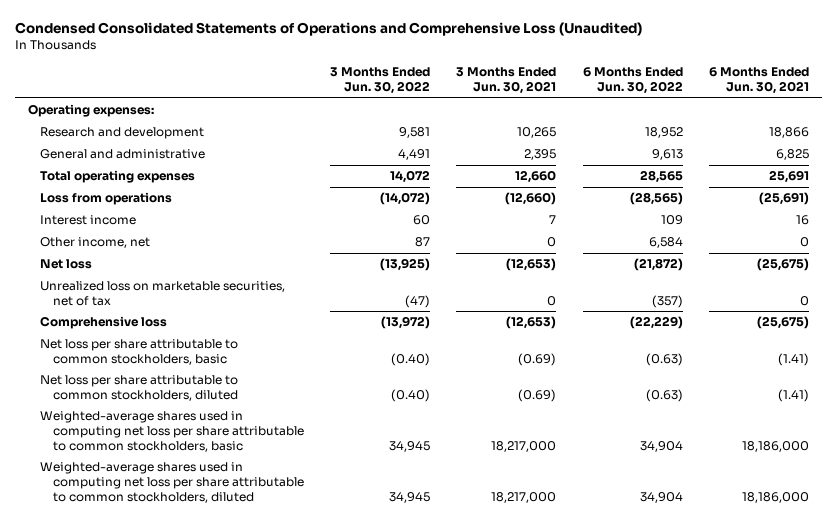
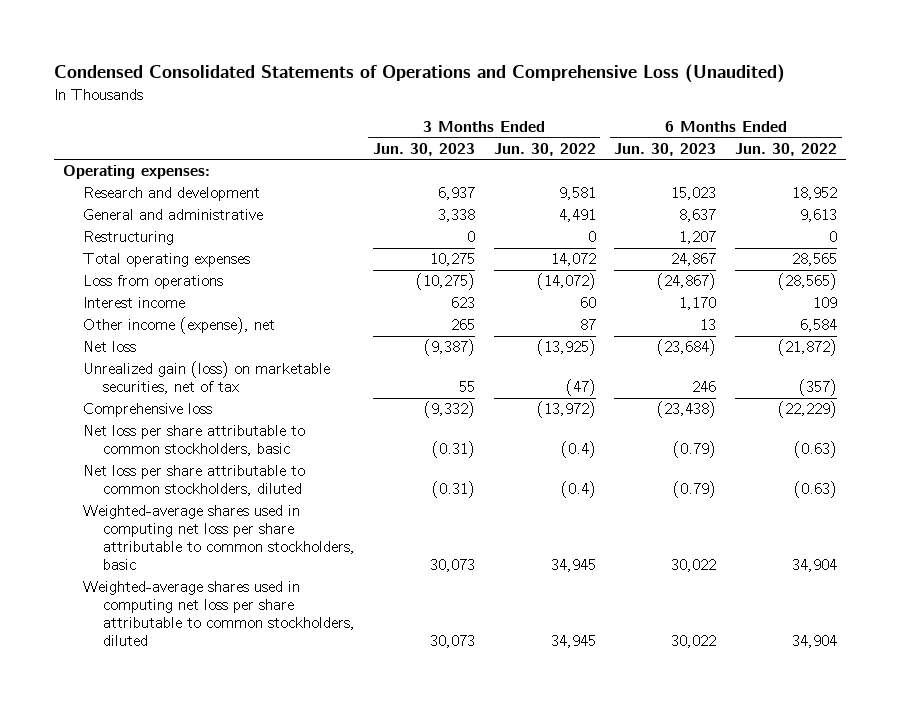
[456,67,557,95] 3 Months Ended Jun. 30, 2021 -> none
[709,67,810,95] 6 Months Ended Jun. 30, 2021 -> none
none -> [373,142,476,156] Jun. 30, 2023
none -> [614,142,717,156] Jun. 30, 2023
none -> [83,231,175,246] Restructuring
[40,237,151,249] Other income, net -> [83,317,276,335] Other income (expense), net
[40,281,286,306] Unrealized loss on marketable securities, net of tax -> [83,361,331,395] Unrealized gain (loss) on marketable securities, net of tax
[391,352,431,366] (0.40) -> [560,441,596,459] (0.4)
[391,388,431,402] (0.40) -> [560,481,596,499] (0.4)

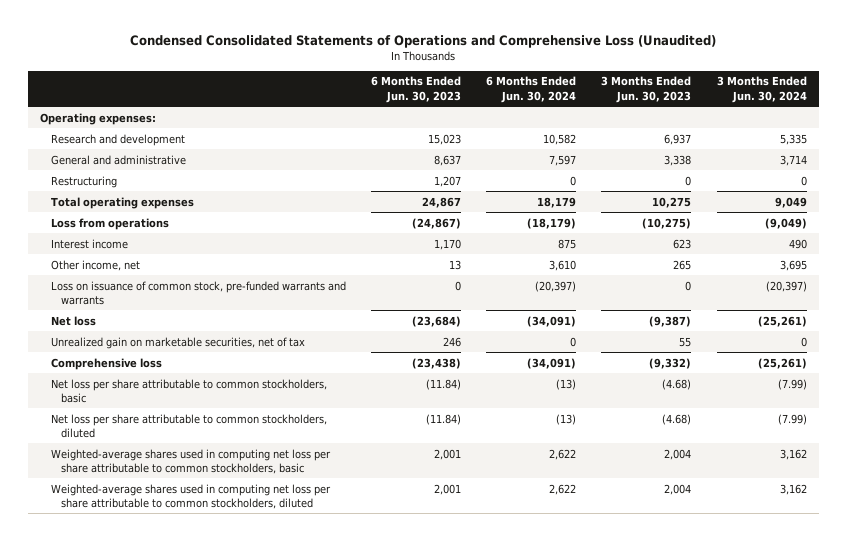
[493,142,596,156] Jun. 30, 2022 -> none
[734,142,837,156] Jun. 30, 2022 -> none
none -> [486,76,577,103] 6 Months Ended Jun. 30, 2024
none -> [716,76,807,103] 3 Months Ended Jun. 30, 2024
[83,317,276,335] Other income (expense), net -> [50,259,140,271] Other income, net
none -> [50,280,346,305] Loss on issuance of common stock, pre-funded warrants and warrants
[83,361,331,395] Unrealized gain (loss) on marketable securities, net of tax -> [50,336,305,349] Unrealized gain on marketable securities, net of tax
[432,441,476,459] (0.31) -> [662,378,692,390] (4.68)
[673,441,717,459] (0.79) -> [426,378,462,390] (11.84)
[432,481,476,499] (0.31) -> [662,413,692,425] (4.68)
[673,481,717,499] (0.79) -> [426,413,462,425] (11.84)
[430,559,476,573] 30,073 -> [664,448,692,460] 2,004
[671,559,717,573] 30,022 -> [434,448,462,460] 2,001
[430,635,476,649] 30,073 -> [664,483,692,495] 2,004
[671,635,717,649] 30,022 -> [434,483,462,495] 2,001

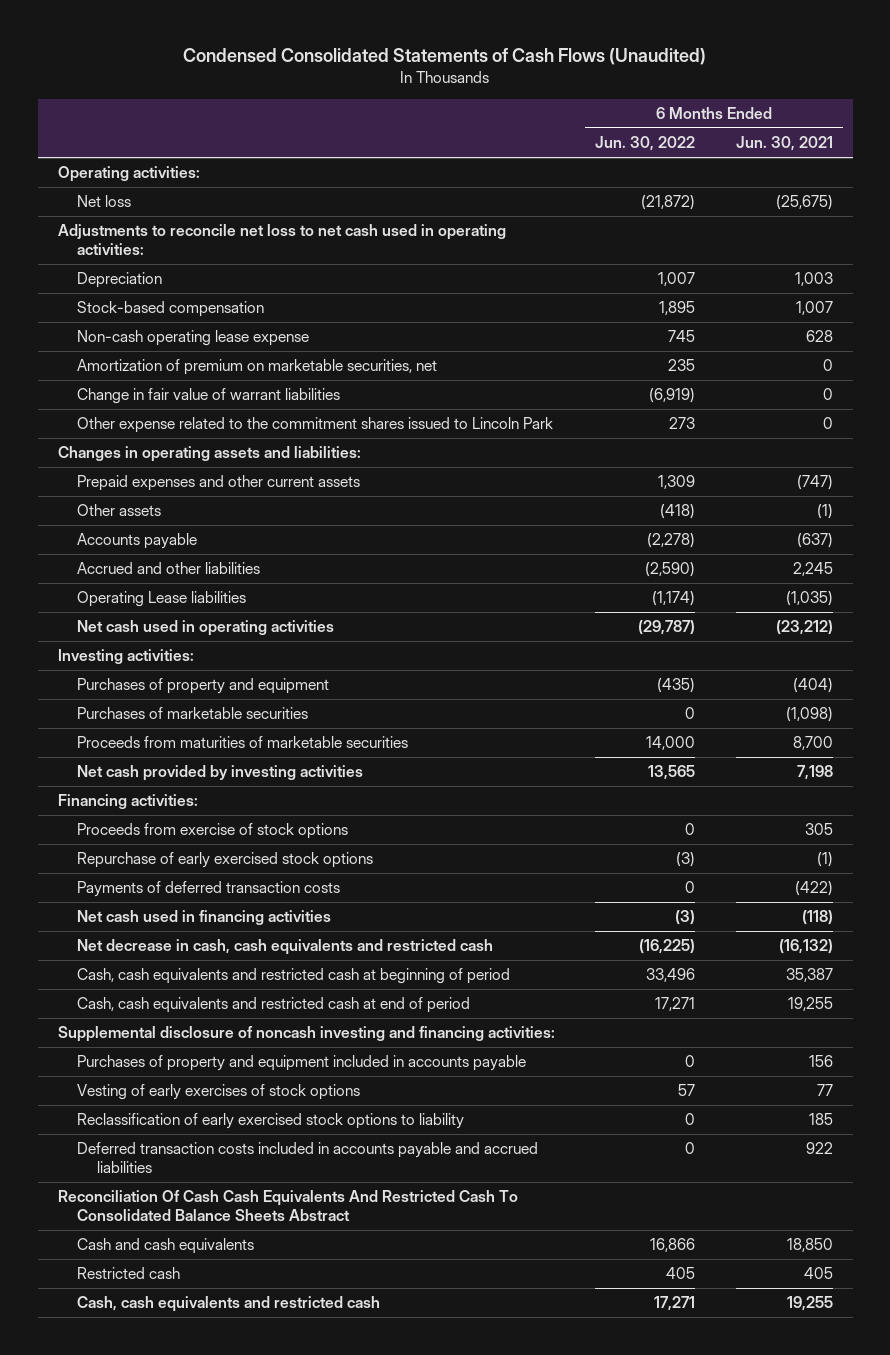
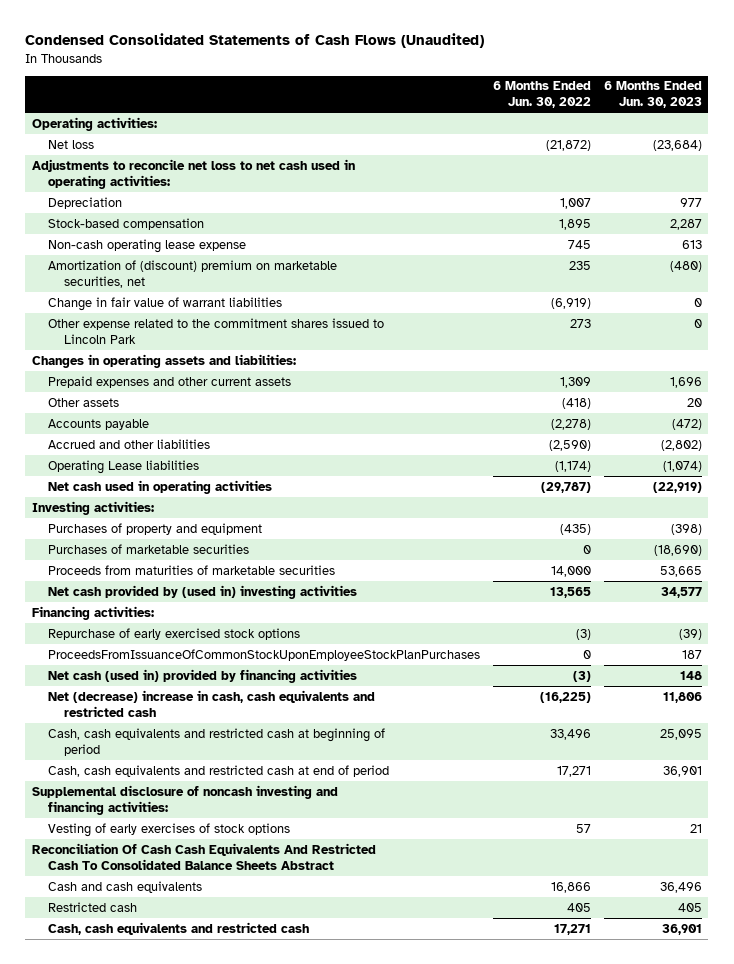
[735,136,833,152] Jun. 30, 2021 -> none
none -> [603,81,702,109] 6 Months Ended Jun. 30, 2023
[77,359,438,376] Amortization of premium on marketable securities, net -> [47,259,337,288] Amortization of (discount) premium on marketable securities, net
[77,765,364,782] Net cash provided by investing activities -> [47,584,357,599] Net cash provided by (used in) investing activities
[77,823,349,840] Proceeds from exercise of stock options -> none
[77,881,341,898] Payments of deferred transaction costs -> none
none -> [47,648,480,661] ProceedsFromIssuanceOfCommonStockUponEmployeeStockPlanPurchases
[77,910,332,926] Net cash used in financing activities -> [47,668,357,683] Net cash (used in) provided by financing activities
[77,939,494,956] Net decrease in cash, cash equivalents and restricted cash -> [47,689,375,717] Net (decrease) increase in cash, cash equivalents and restricted cash
[77,1055,527,1072] Purchases of property and equipment included in accounts payable -> none
[77,1113,465,1130] Reclassification of early exercised stock options to liability -> none
[77,1142,539,1174] Deferred transaction costs included in accounts payable and accrued liabilities -> none

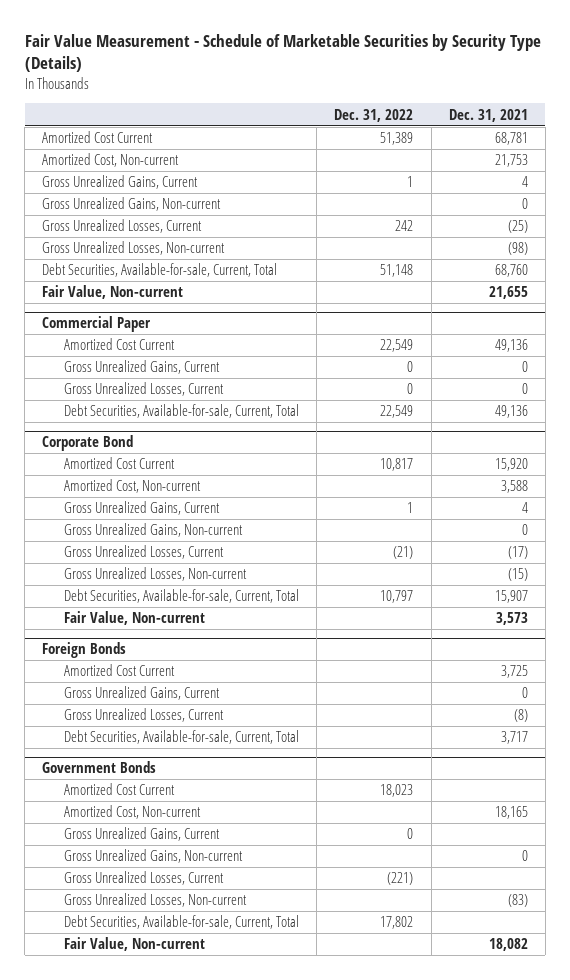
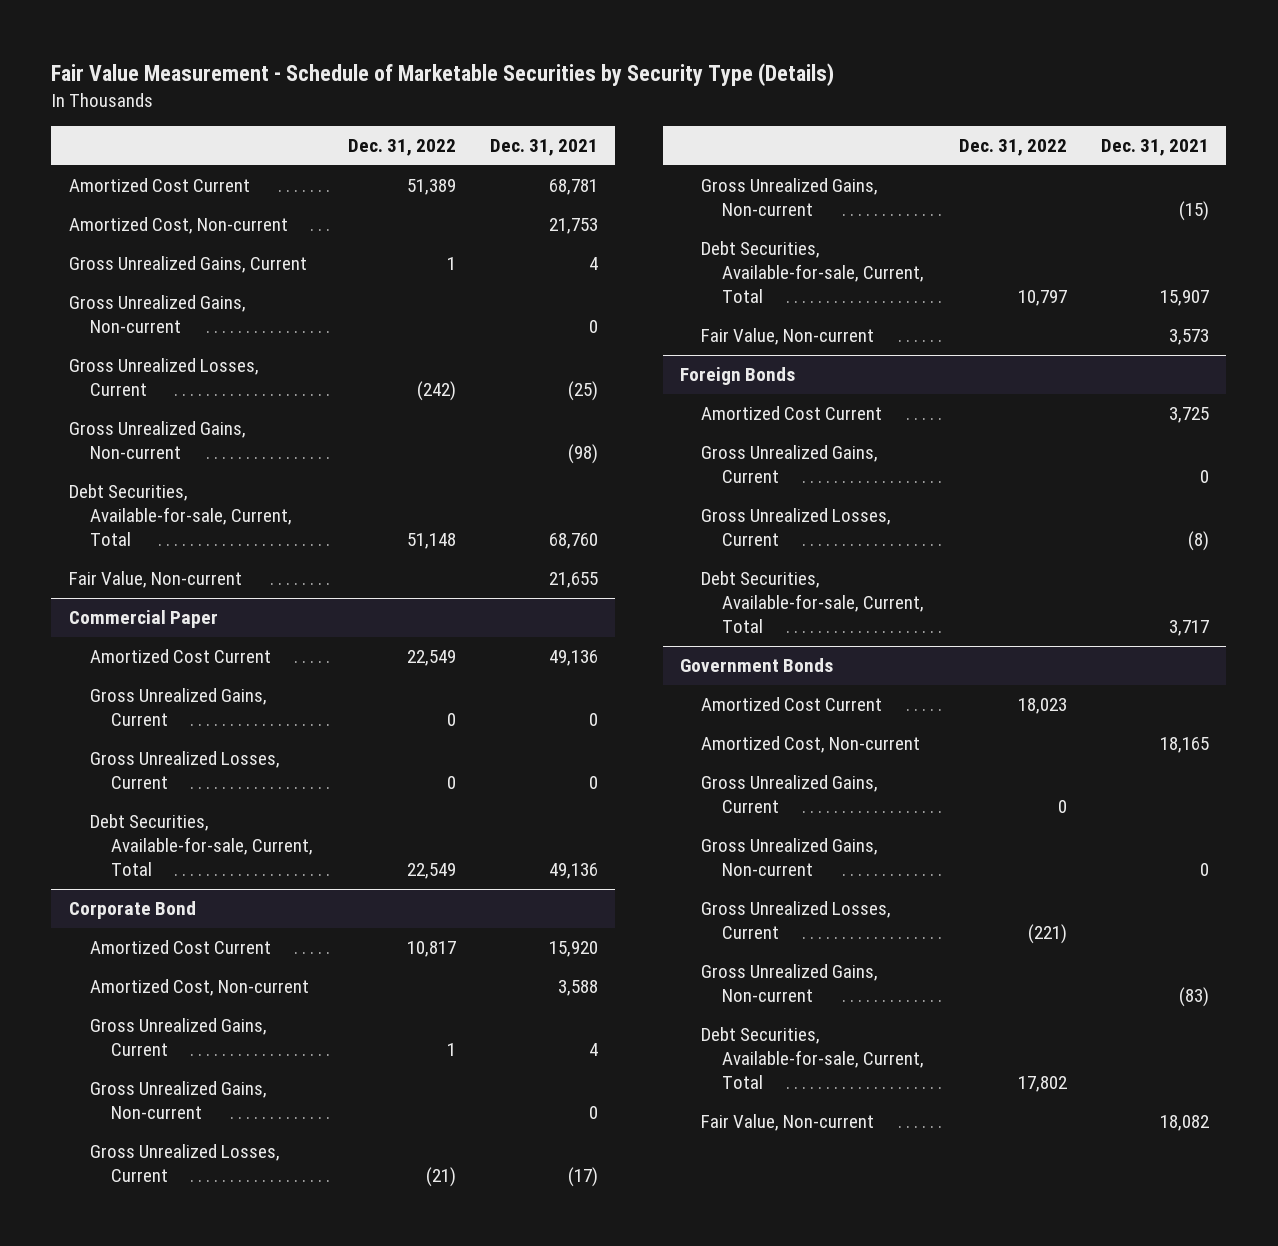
[395,220,414,232] 242 -> [416,381,456,402] (242)
[42,241,226,256] Gross Unrealized Losses, Non-current -> [68,421,246,460] Gross Unrealized Gains, Non-current
[64,567,248,582] Gross Unrealized Losses, Non-current -> [701,178,879,217] Gross Unrealized Gains, Non-current
[64,893,248,908] Gross Unrealized Losses, Non-current -> [701,964,879,1003] Gross Unrealized Gains, Non-current

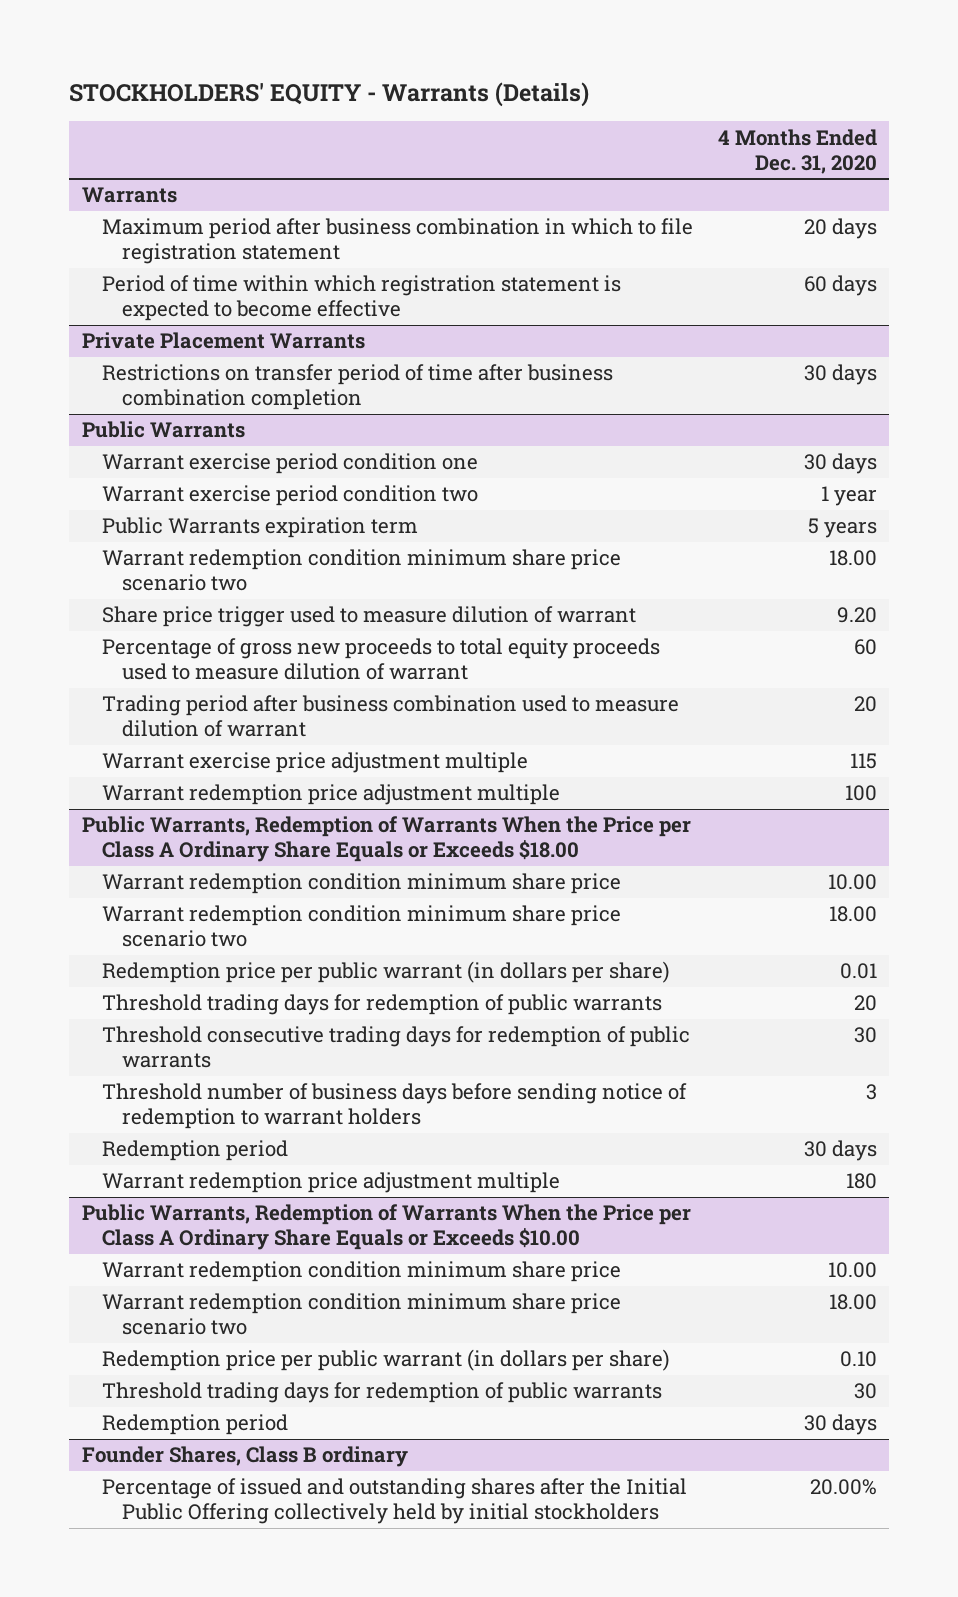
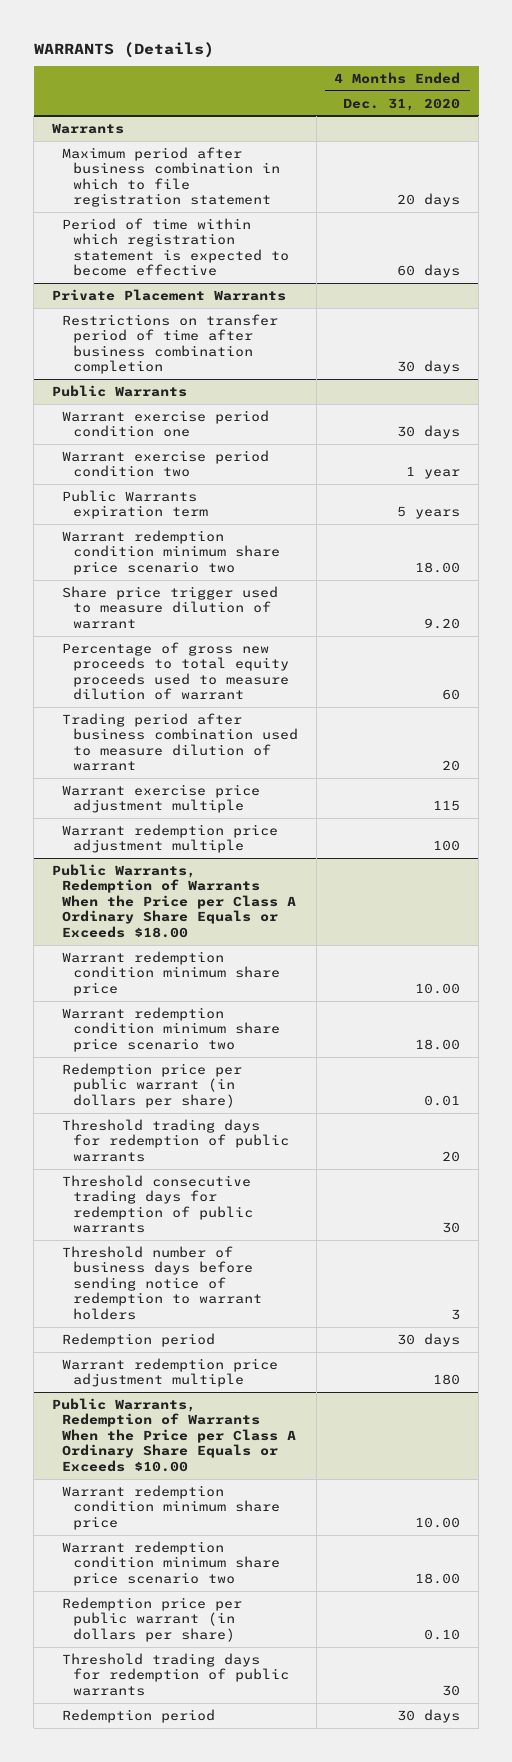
[69,81,590,107] STOCKHOLDERS' EQUITY - Warrants (Details) -> [33,41,214,58] WARRANTS (Details)
[81,1446,408,1468] Founder Shares, Class B ordinary -> none
[101,1478,687,1525] Percentage of issued and outstanding shares after the Initial Public Offering collectively held by initial stockholders -> none

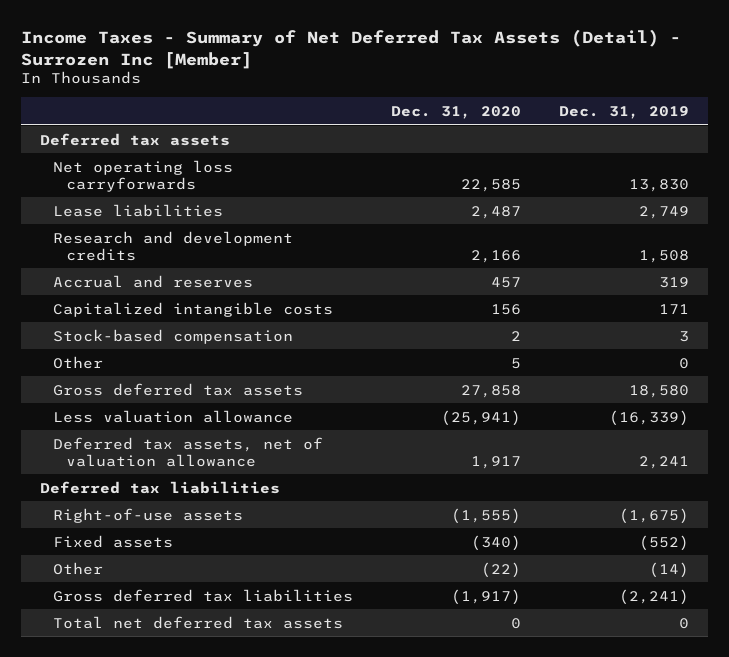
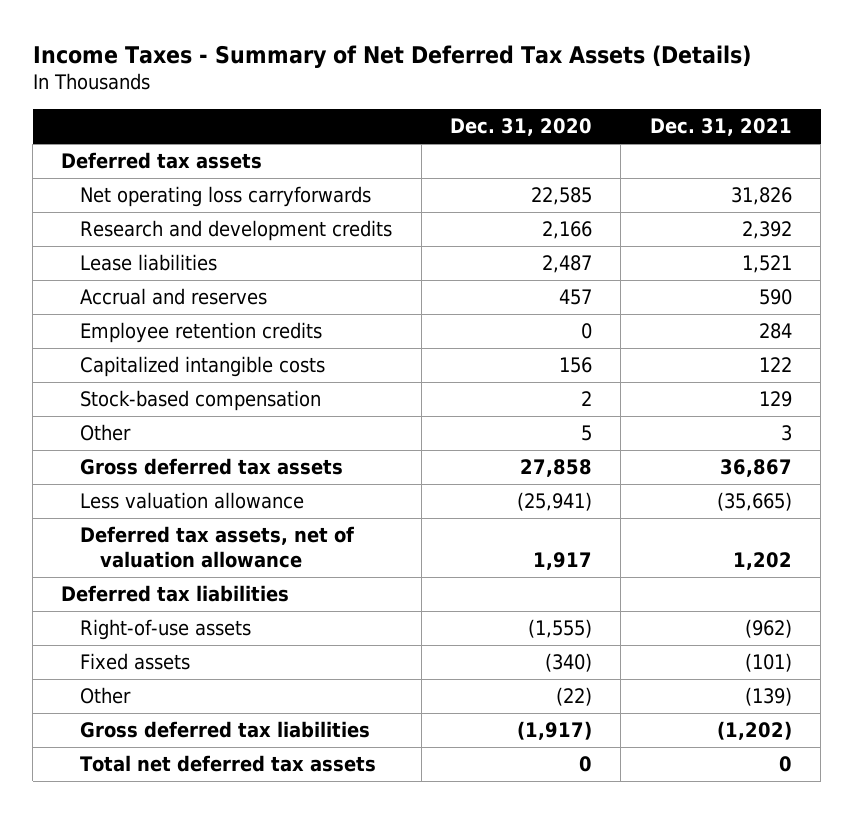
[21,29,682,69] Income Taxes - Summary of Net Deferred Tax Assets (Detail) - Surrozen Inc [Member] -> [32,44,751,68] Income Taxes - Summary of Net Deferred Tax Assets (Details)
[558,105,689,119] Dec. 31, 2019 -> none
none -> [649,118,792,137] Dec. 31, 2021
[53,203,224,217] Lease liabilities -> [80,254,218,272] Lease liabilities
none -> [80,322,323,344] Employee retention credits

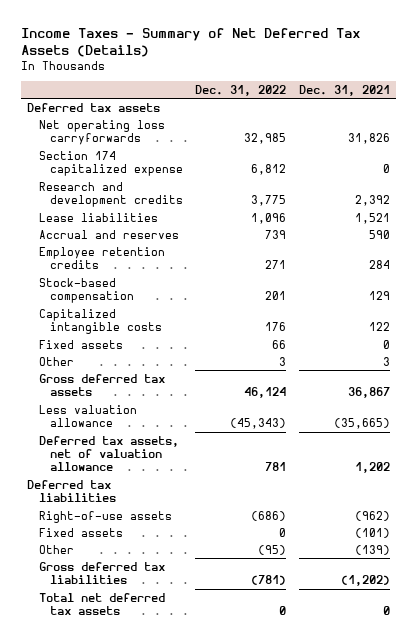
[450,118,593,137] Dec. 31, 2020 -> none
none -> [195,84,287,96] Dec. 31, 2022
none -> [38,150,184,177] Section 174 capitalized expense
[80,356,326,378] Capitalized intangible costs -> [38,308,163,335] Capitalized intangible costs
none -> [38,339,123,349] Fixed assets

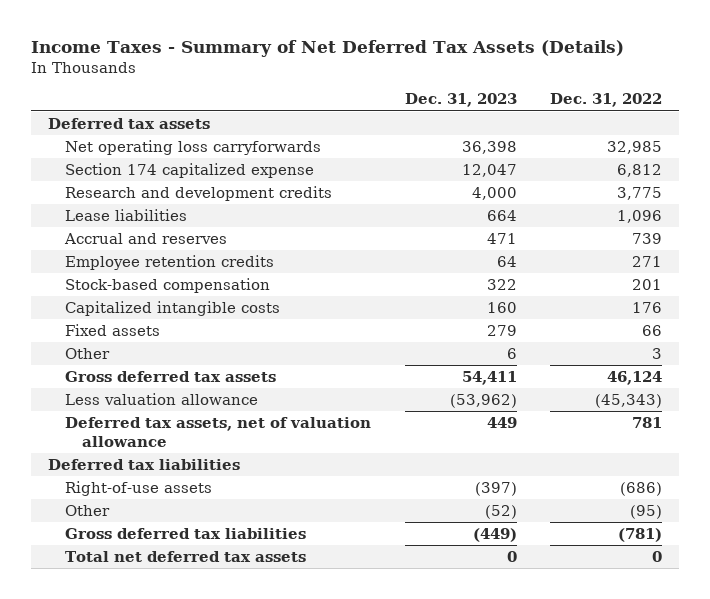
[298,84,390,96] Dec. 31, 2021 -> none
none -> [404,93,517,108] Dec. 31, 2023
[38,527,123,537] Fixed assets -> none

